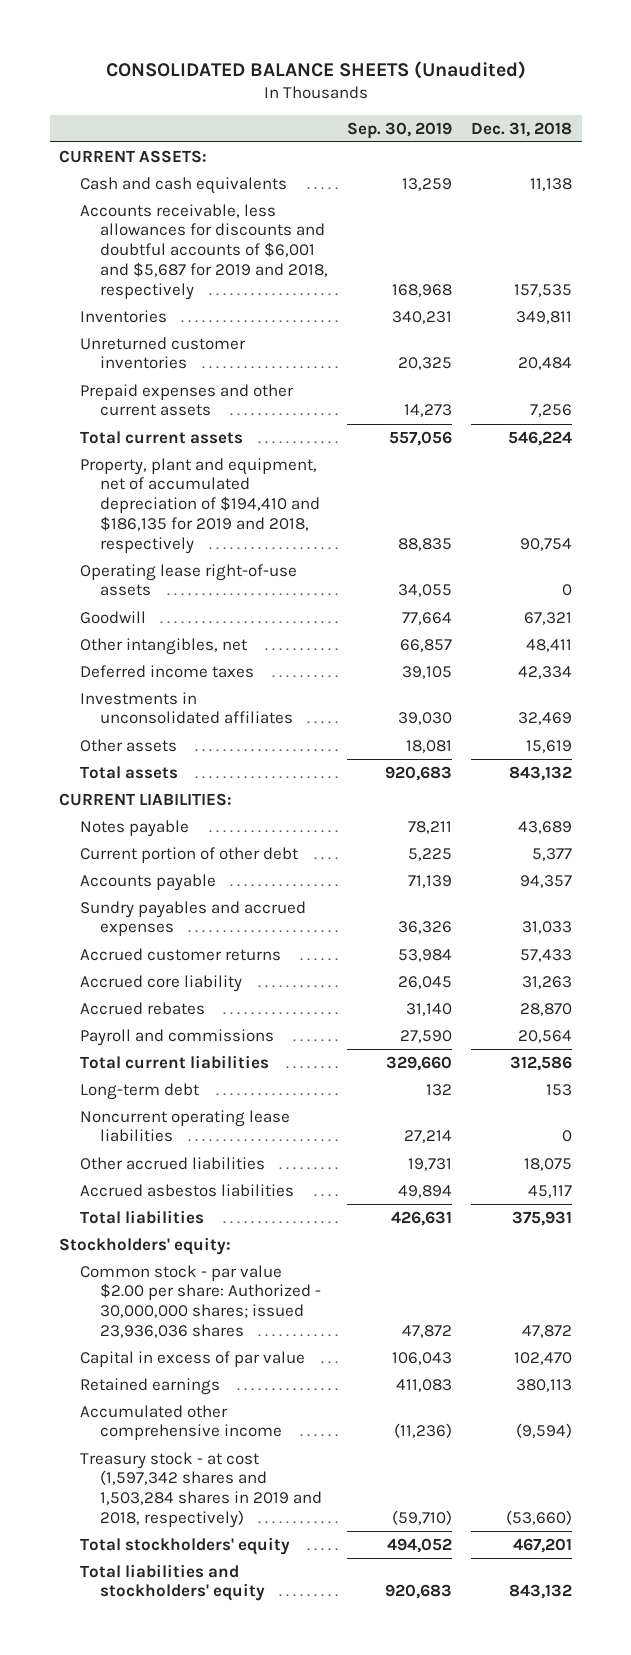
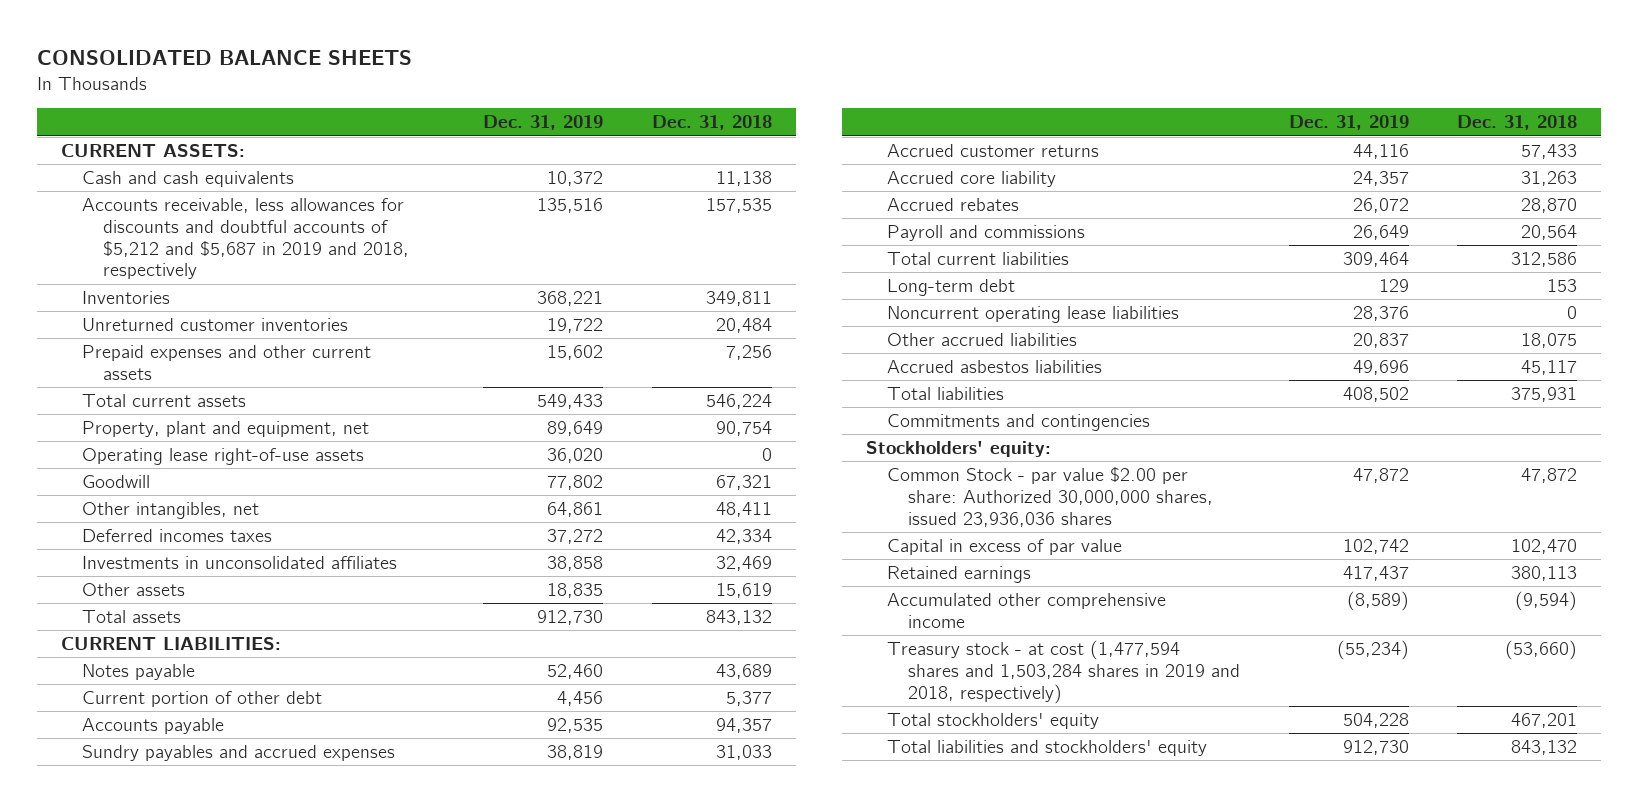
[105,60,526,79] CONSOLIDATED BALANCE SHEETS (Unaudited) -> [36,50,412,66] CONSOLIDATED BALANCE SHEETS
[347,121,453,139] Sep. 30, 2019 -> none
none -> [483,115,604,131] Dec. 31, 2019
[79,203,329,300] Accounts receivable, less allowances for discounts and doubtful accounts of $6,001 and $5,687 for 2019 and 2018, respectively -> [81,198,410,280] Accounts receivable, less allowances for discounts and doubtful accounts of $5,212 and $5,687 in 2019 and 2018, respectively
[79,457,321,554] Property, plant and equipment, net of accumulated depreciation of $194,410 and $186,135 for 2019 and 2018, respectively -> [81,421,369,438] Property, plant and equipment, net
[79,664,254,678] Deferred income taxes -> [81,529,272,543] Deferred incomes taxes
none -> [887,414,1151,432] Commitments and contingencies
[79,1264,322,1339] Common stock - par value $2.00 per share: Authorized - 30,000,000 shares; issued 23,936,036 shares -> [887,467,1214,527] Common Stock - par value $2.00 per share: Authorized 30,000,000 shares, issued 23,936,036 shares
[79,1451,323,1529] Treasury stock - at cost (1,597,342 shares and 1,503,284 shares in 2019 and 2018, respectively) -> [887,640,1241,704] Treasury stock - at cost (1,477,594 shares and 1,503,284 shares in 2019 and 2018, respectively)

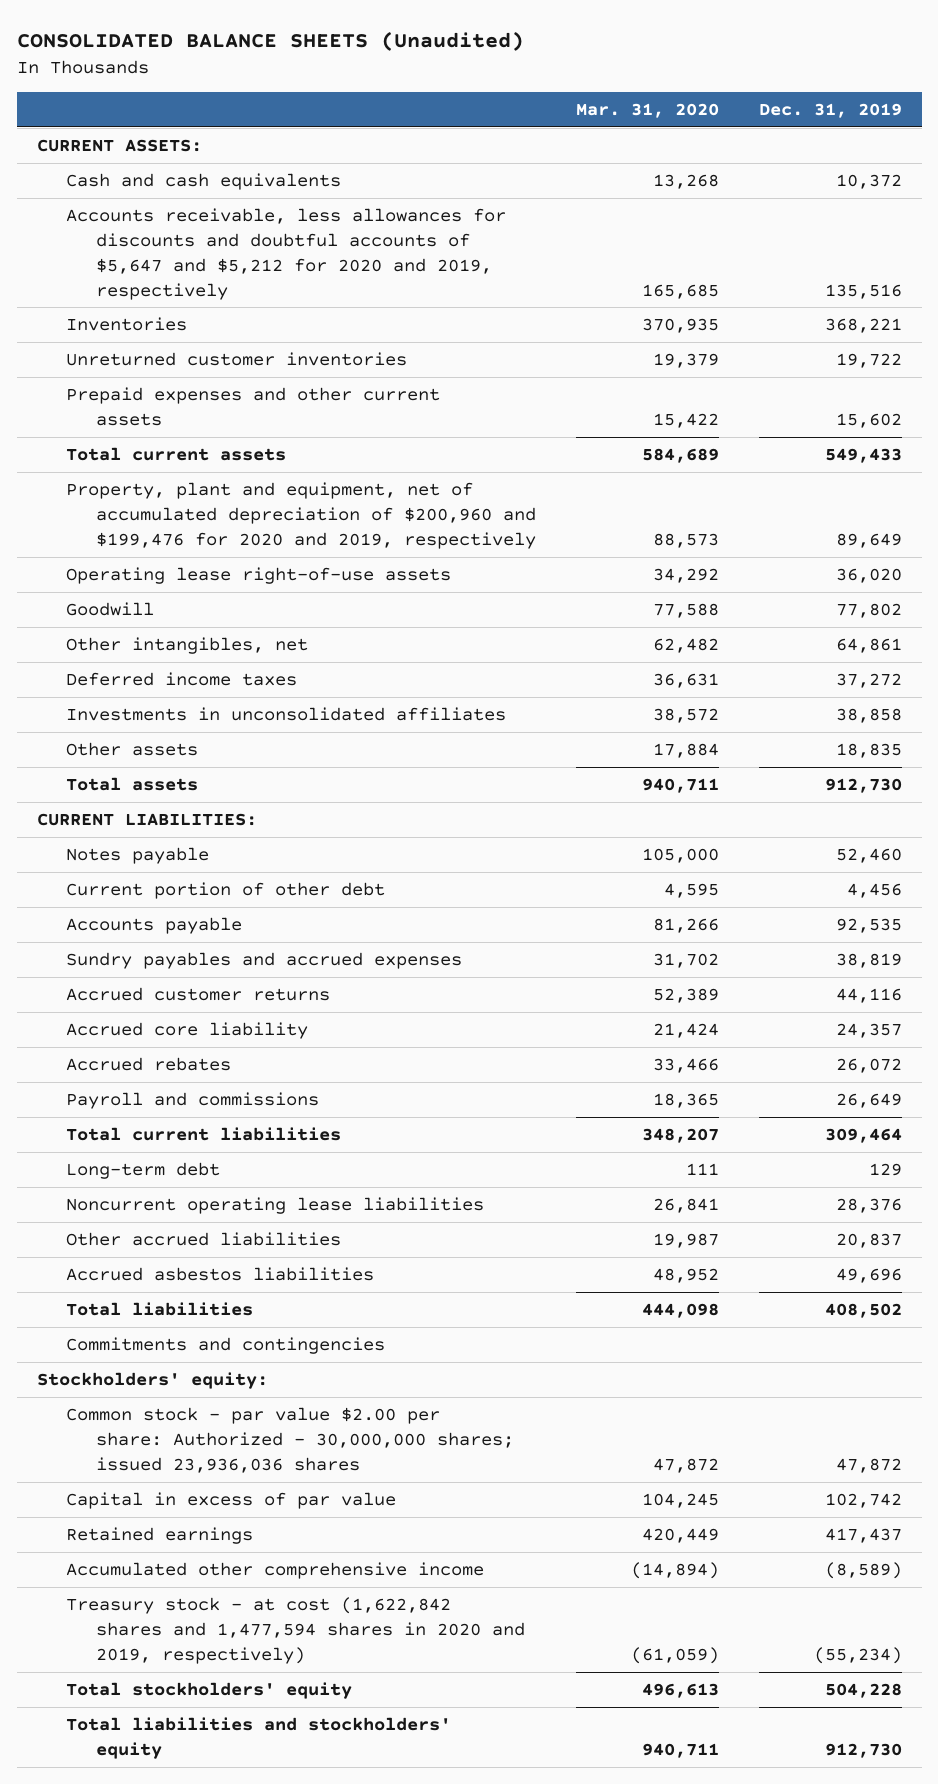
[36,50,412,66] CONSOLIDATED BALANCE SHEETS -> [16,30,524,51] CONSOLIDATED BALANCE SHEETS (Unaudited)
[651,115,772,131] Dec. 31, 2018 -> none
none -> [575,102,719,118] Mar. 31, 2020
[81,198,410,280] Accounts receivable, less allowances for discounts and doubtful accounts of $5,212 and $5,687 in 2019 and 2018, respectively -> [66,208,507,300] Accounts receivable, less allowances for discounts and doubtful accounts of $5,647 and $5,212 for 2020 and 2019, respectively
[81,421,369,438] Property, plant and equipment, net -> [66,482,536,549] Property, plant and equipment, net of accumulated depreciation of $200,960 and $199,476 for 2020 and 2019, respectively
[81,529,272,543] Deferred incomes taxes -> [66,672,298,687] Deferred income taxes
[887,467,1214,527] Common Stock - par value $2.00 per share: Authorized 30,000,000 shares, issued 23,936,036 shares -> [66,1407,514,1473] Common stock - par value $2.00 per share: Authorized - 30,000,000 shares; issued 23,936,036 shares
[887,640,1241,704] Treasury stock - at cost (1,477,594 shares and 1,503,284 shares in 2019 and 2018, respectively) -> [66,1597,525,1664] Treasury stock - at cost (1,622,842 shares and 1,477,594 shares in 2020 and 2019, respectively)

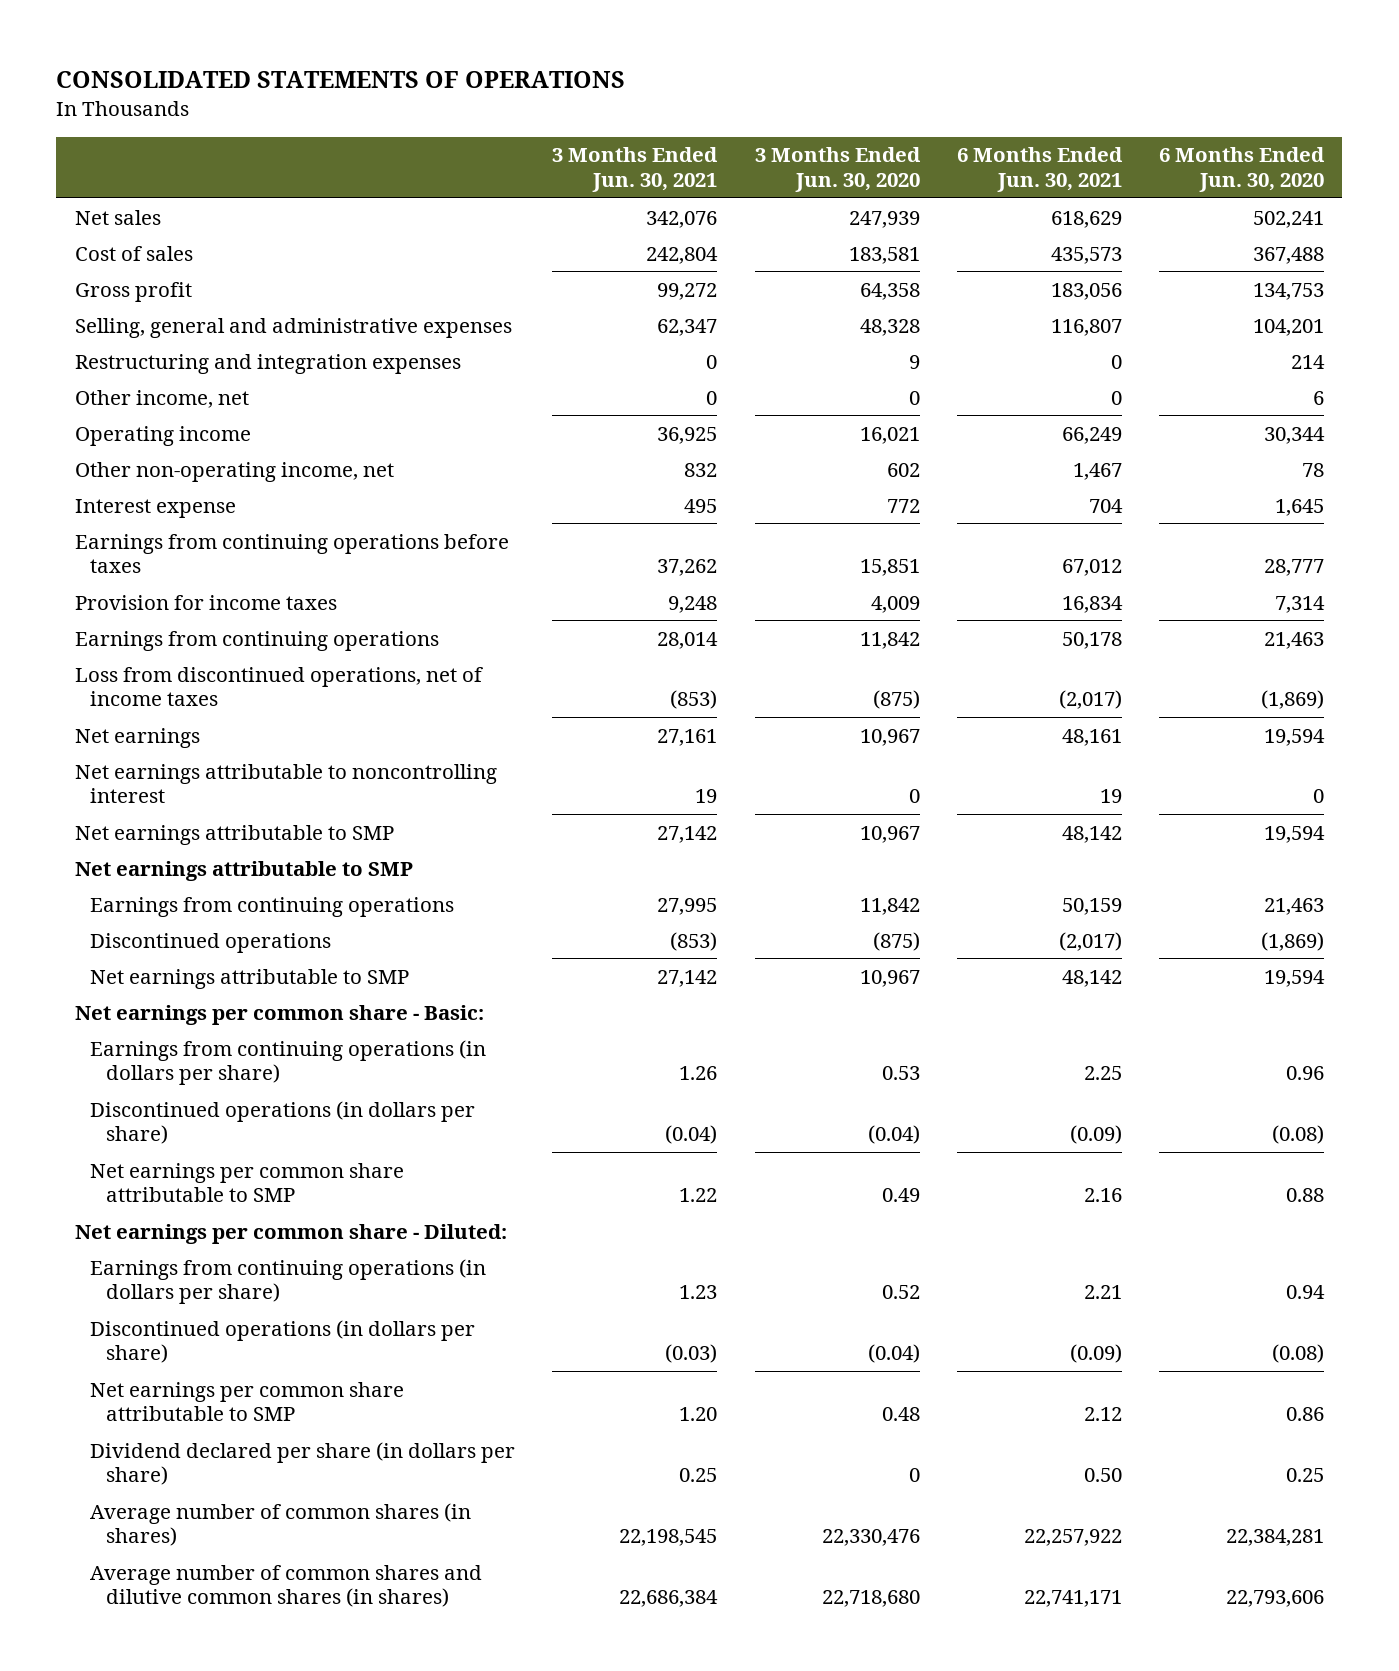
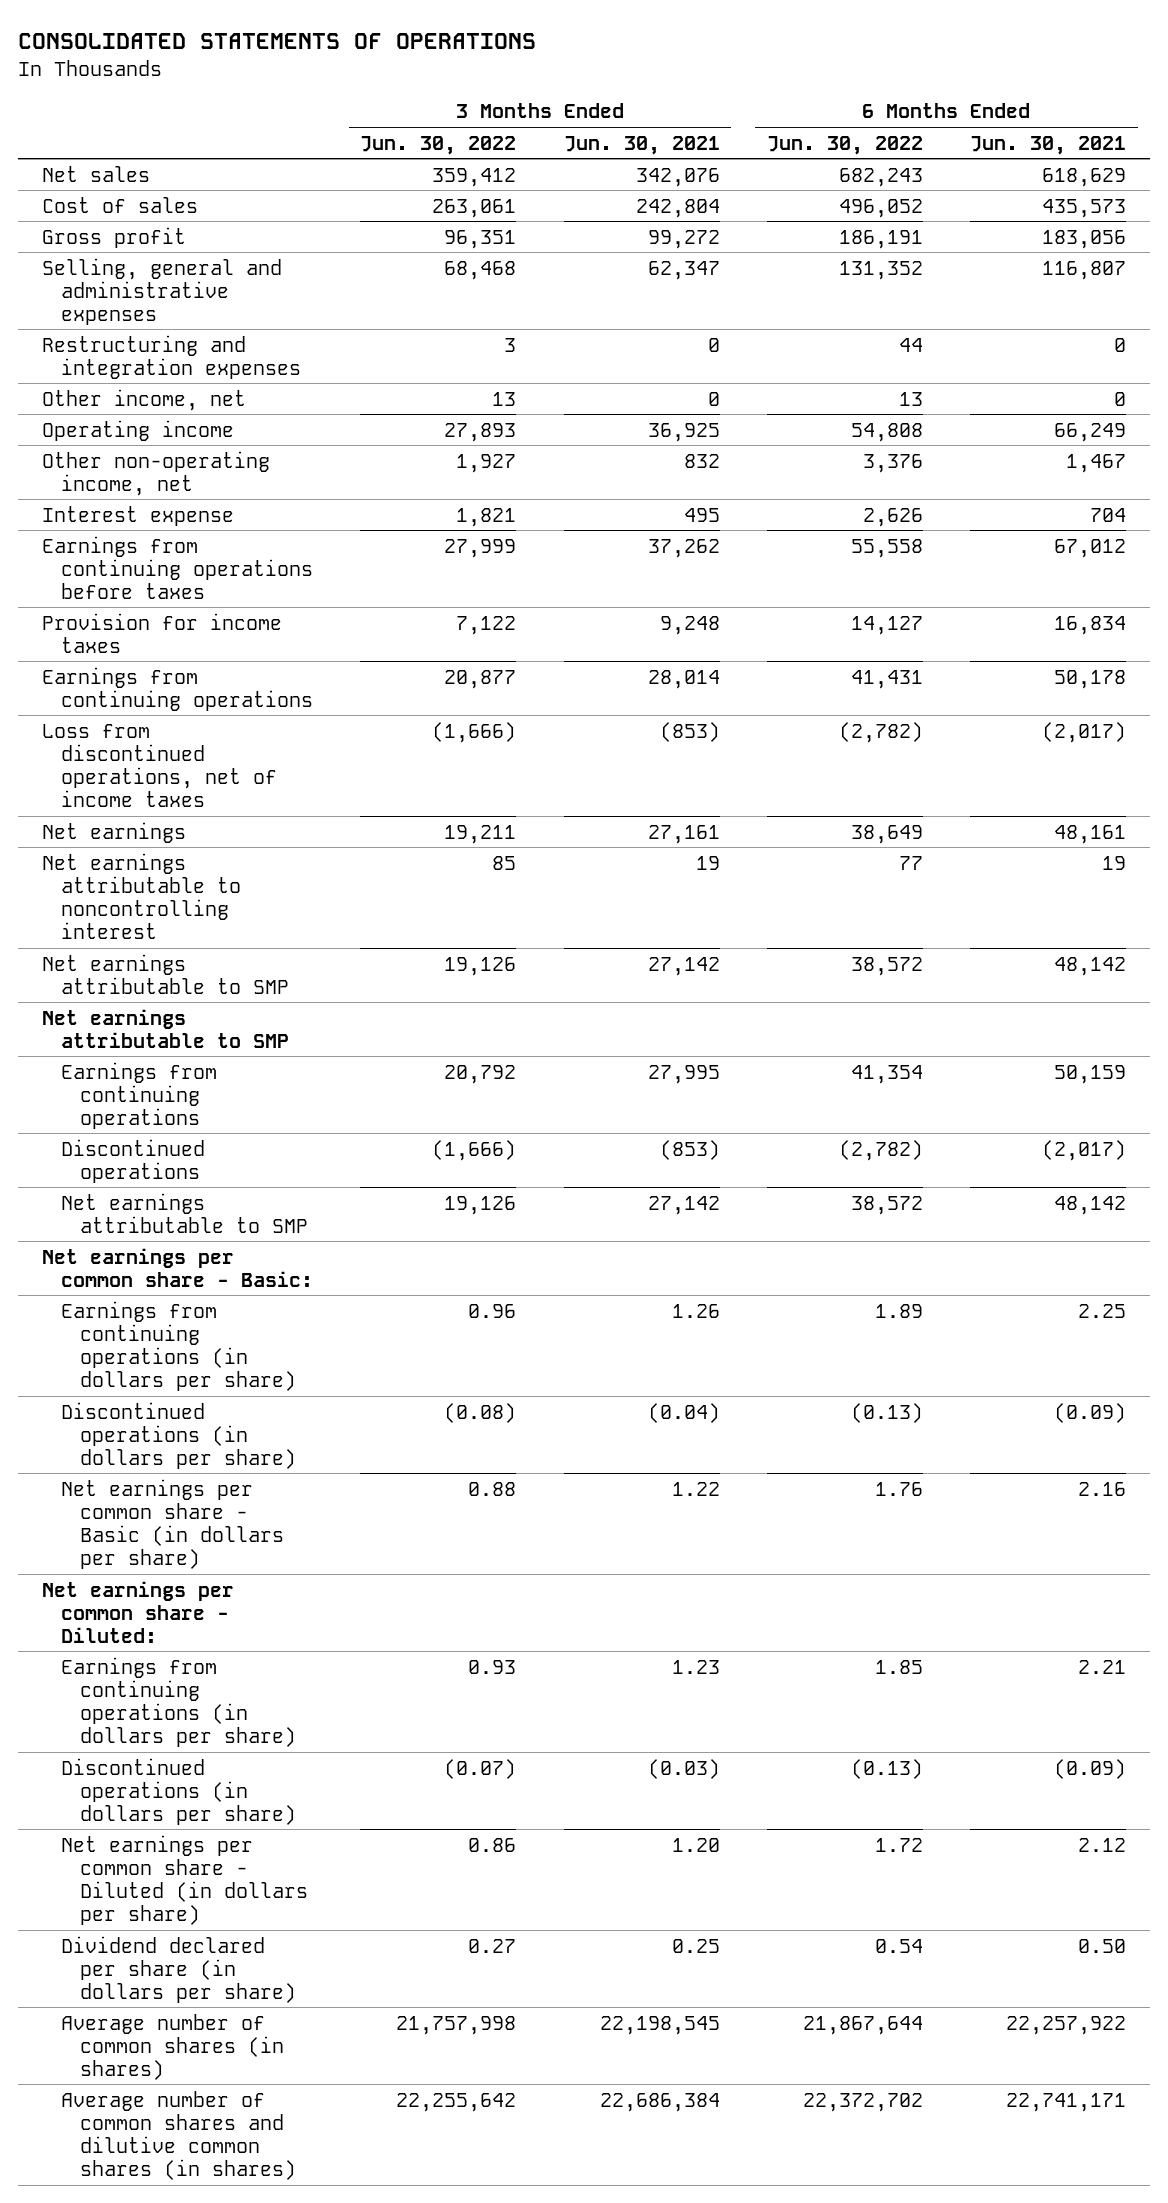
[754,147,921,192] 3 Months Ended Jun. 30, 2020 -> none
[1158,147,1325,192] 6 Months Ended Jun. 30, 2020 -> none
none -> [360,135,517,155] Jun. 30, 2022
none -> [766,135,923,155] Jun. 30, 2022
[90,1162,405,1203] Net earnings per common share attributable to SMP -> [61,1478,285,1569] Net earnings per common share - Basic (in dollars per share)
[90,1381,405,1422] Net earnings per common share attributable to SMP -> [61,1834,309,1925] Net earnings per common share - Diluted (in dollars per share)

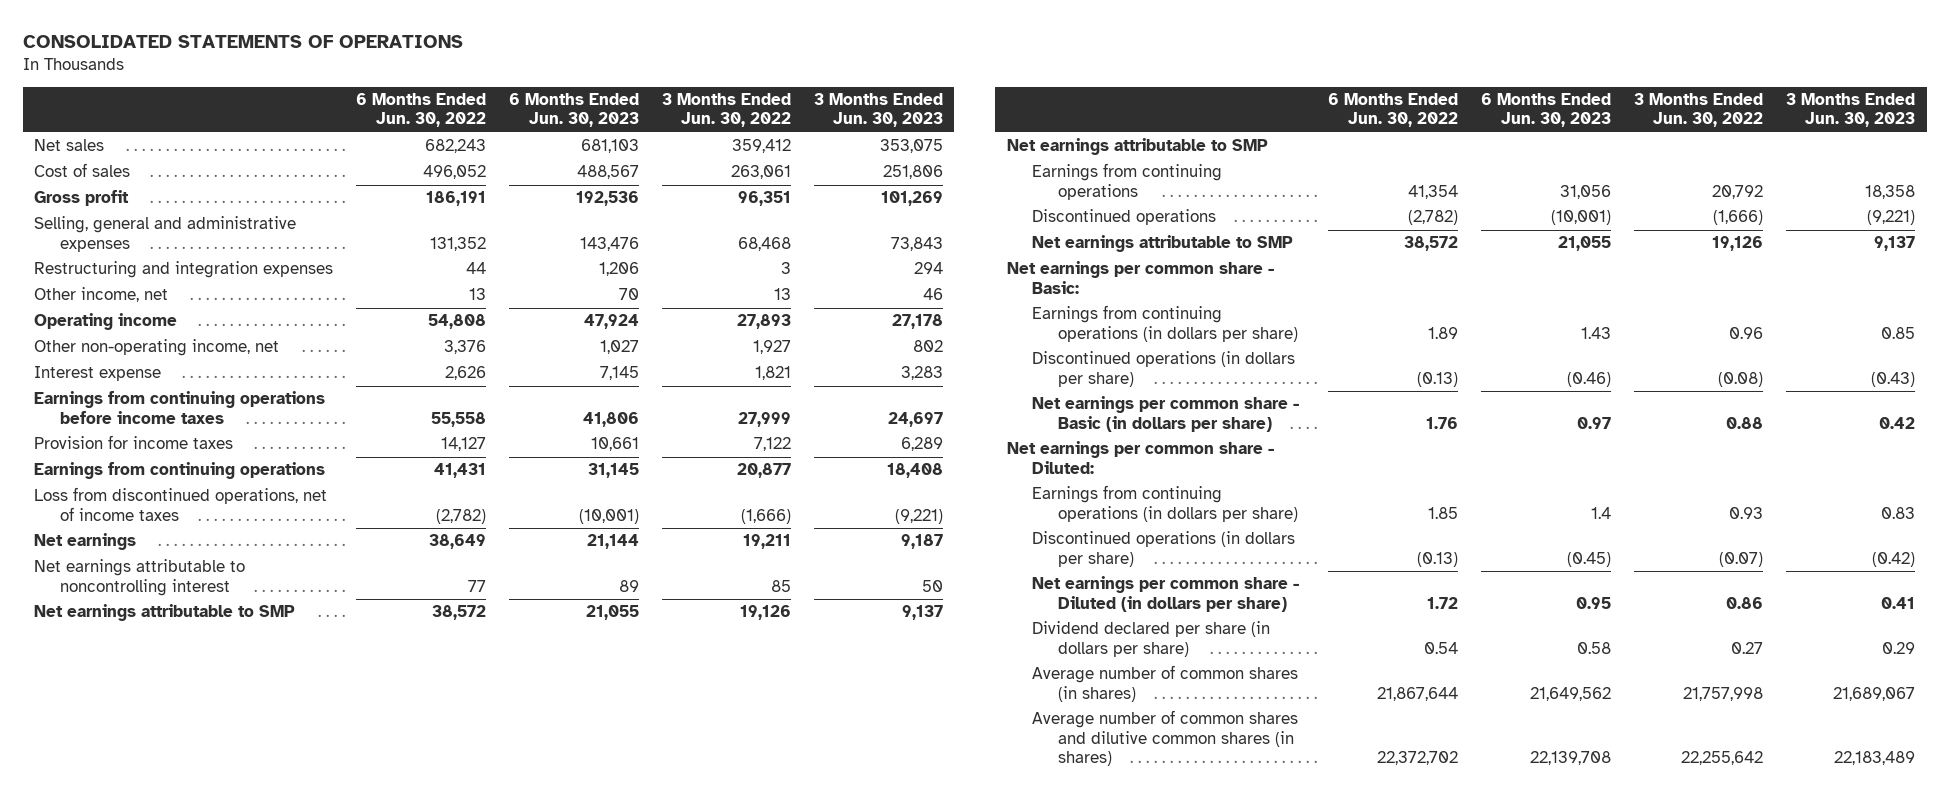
[563,135,720,155] Jun. 30, 2021 -> none
[970,135,1127,155] Jun. 30, 2021 -> none
none -> [509,92,640,128] 6 Months Ended Jun. 30, 2023
none -> [813,92,943,128] 3 Months Ended Jun. 30, 2023
[42,535,314,599] Earnings from continuing operations before taxes -> [34,391,326,424] Earnings from continuing operations before income taxes

